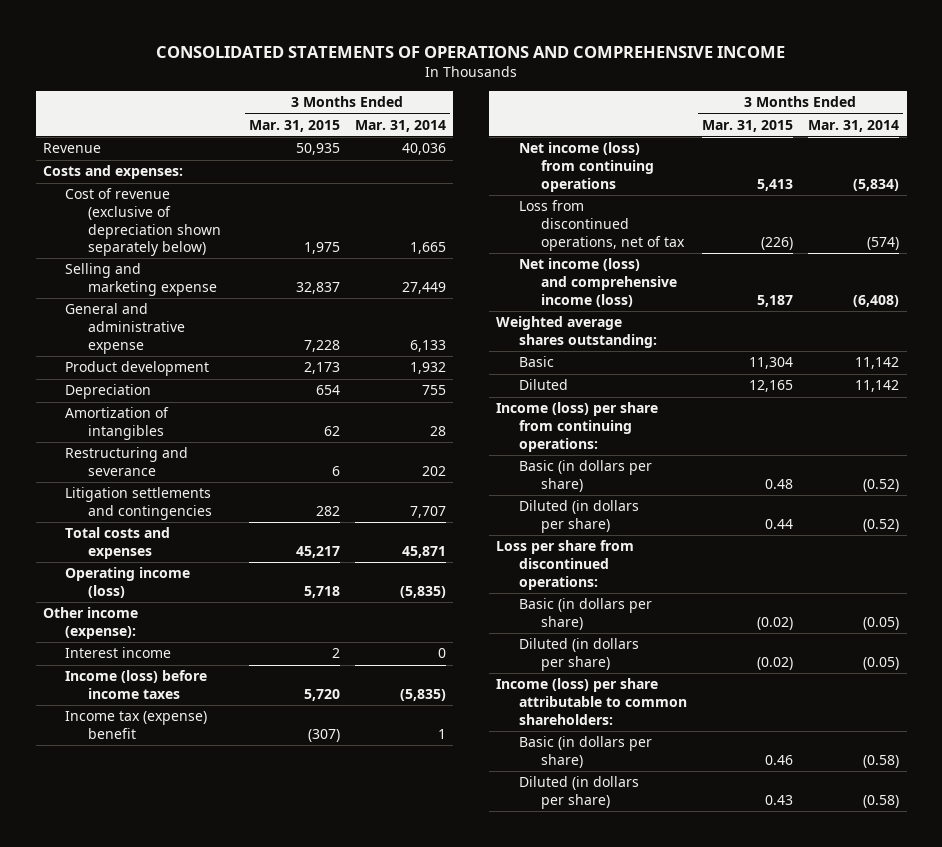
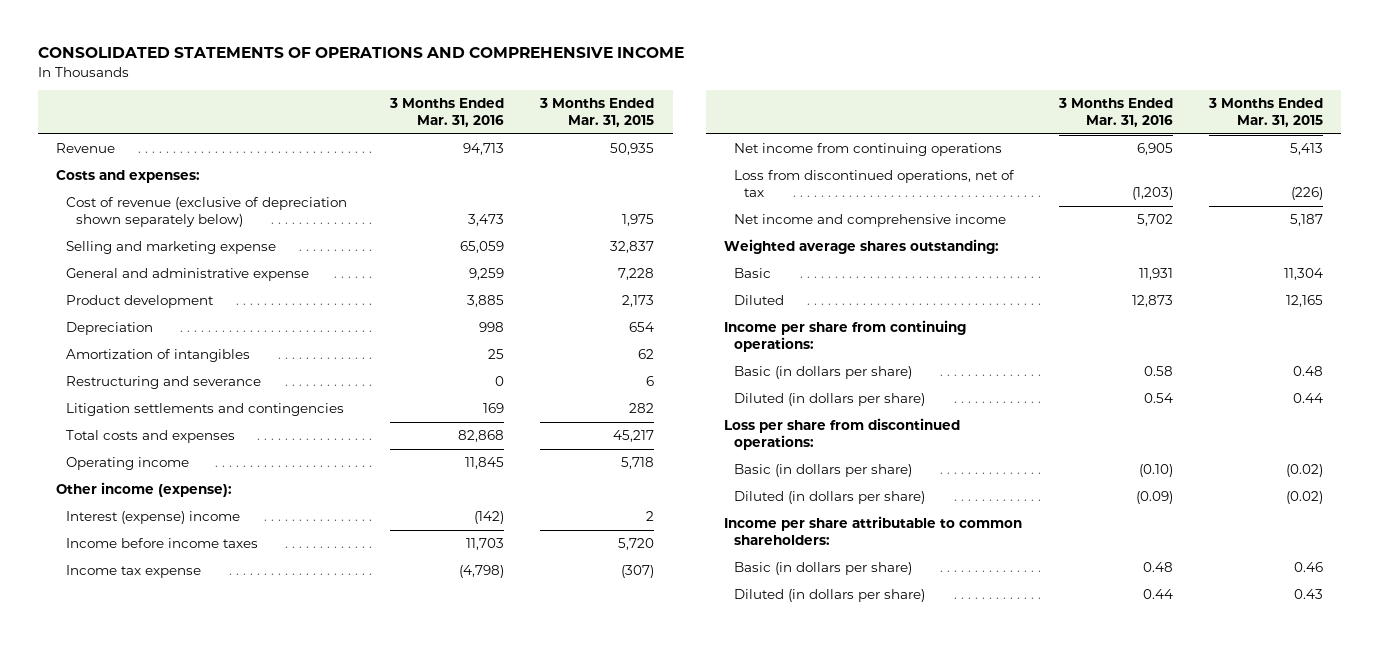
[354,119,446,132] Mar. 31, 2014 -> none
none -> [389,98,505,128] 3 Months Ended Mar. 31, 2016
[65,567,191,599] Operating income (loss) -> [65,457,189,471] Operating income
[65,647,172,659] Interest income -> [65,511,240,525] Interest (expense) income
[65,670,208,700] Income (loss) before income taxes -> [65,538,258,549] Income before income taxes
[65,711,208,740] Income tax (expense) benefit -> [65,565,201,579] Income tax expense
[518,142,655,192] Net income (loss) from continuing operations -> [734,143,1003,157] Net income from continuing operations
[518,258,678,307] Net income (loss) and comprehensive income (loss) -> [734,214,1007,228] Net income and comprehensive income
[496,402,659,452] Income (loss) per share from continuing operations: -> [724,320,967,353] Income per share from continuing operations:
[496,678,687,725] Income (loss) per share attributable to common shareholders: -> [724,516,1023,546] Income per share attributable to common shareholders:

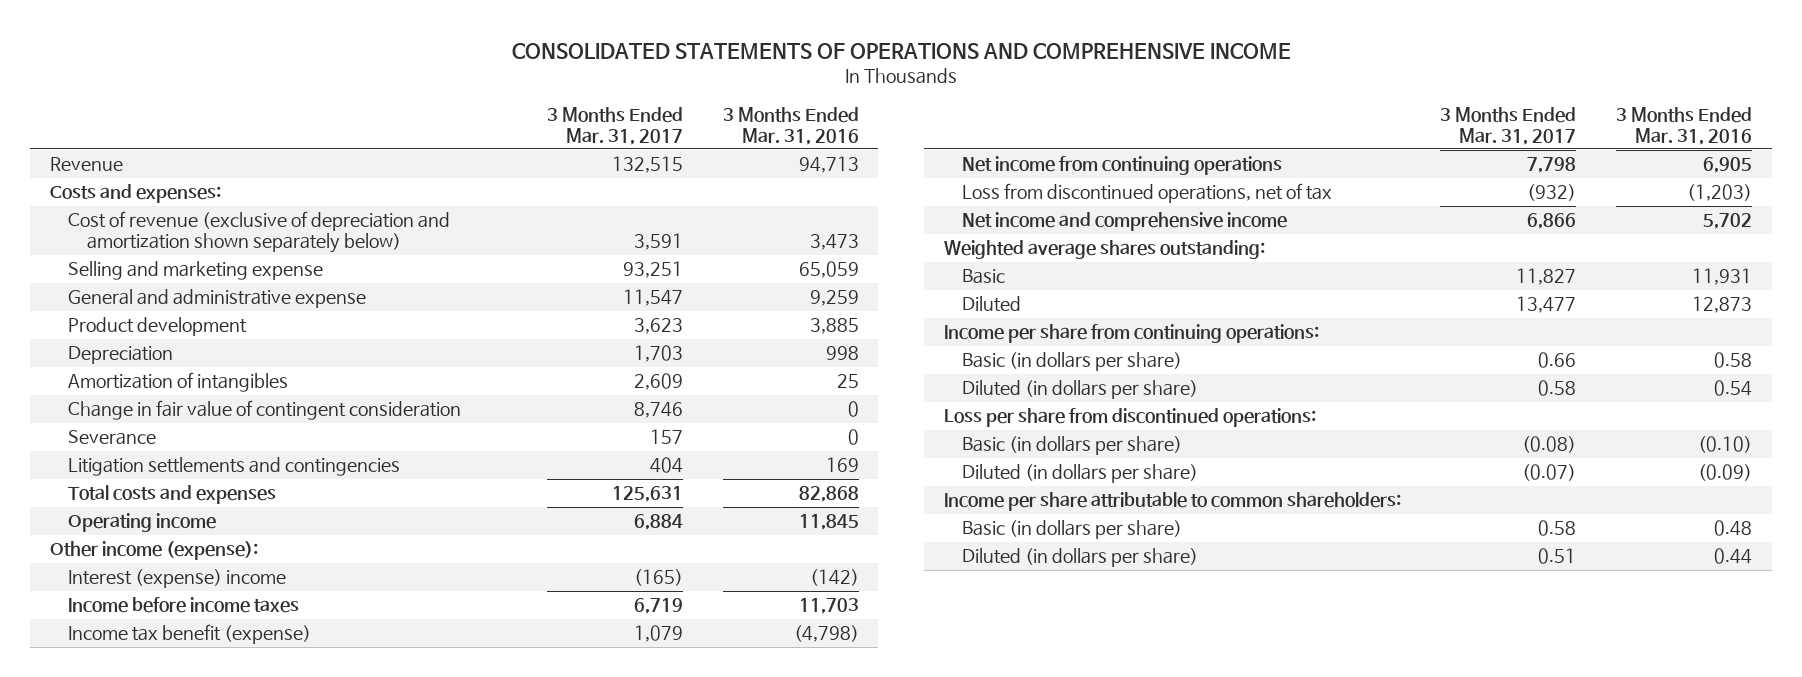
[539,98,655,128] 3 Months Ended Mar. 31, 2015 -> none
none -> [546,106,683,145] 3 Months Ended Mar. 31, 2017
[65,197,347,228] Cost of revenue (exclusive of depreciation shown separately below) -> [68,211,451,254] Cost of revenue (exclusive of depreciation and amortization shown separately below)
[65,376,261,390] Restructuring and severance -> none
none -> [68,400,462,421] Change in fair value of contingent consideration
none -> [68,430,157,446] Severance
[65,565,201,579] Income tax expense -> [68,624,312,645] Income tax benefit (expense)

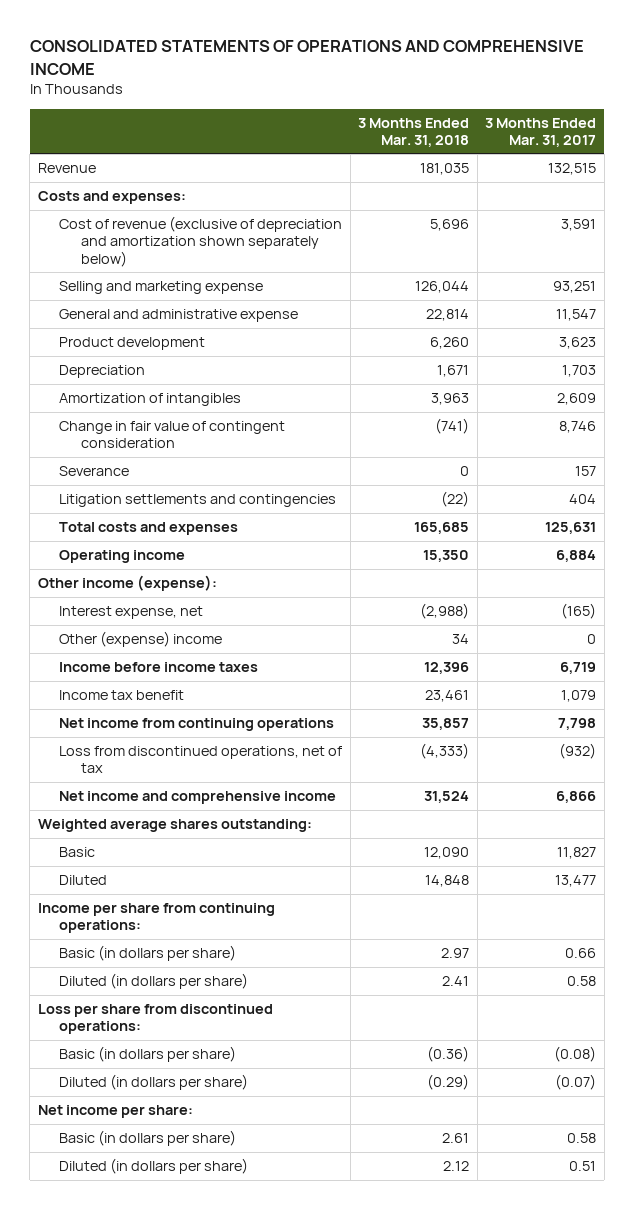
[722,106,859,145] 3 Months Ended Mar. 31, 2016 -> none
none -> [358,117,470,147] 3 Months Ended Mar. 31, 2018
[68,569,287,589] Interest (expense) income -> [59,606,204,620] Interest expense, net
none -> [59,631,223,648] Other (expense) income
[68,624,312,645] Income tax benefit (expense) -> [59,690,185,701] Income tax benefit
[943,492,1401,512] Income per share attributable to common shareholders: -> [37,1105,193,1119] Net income per share:

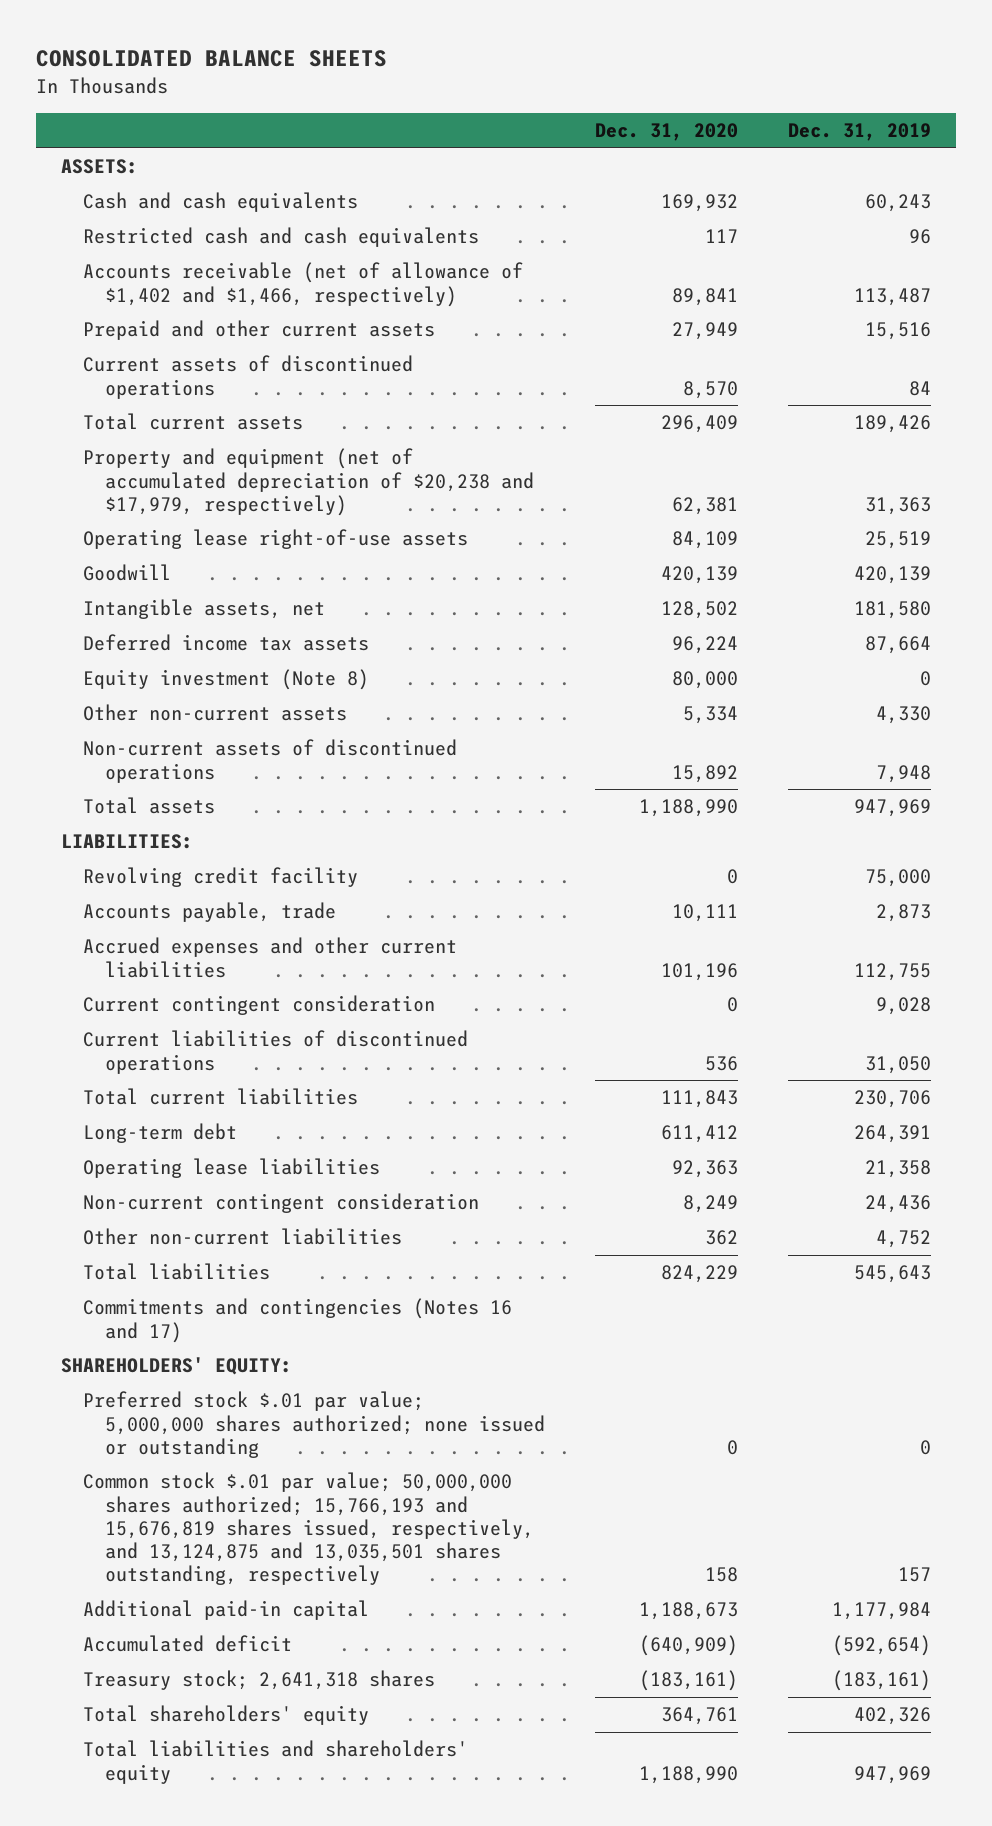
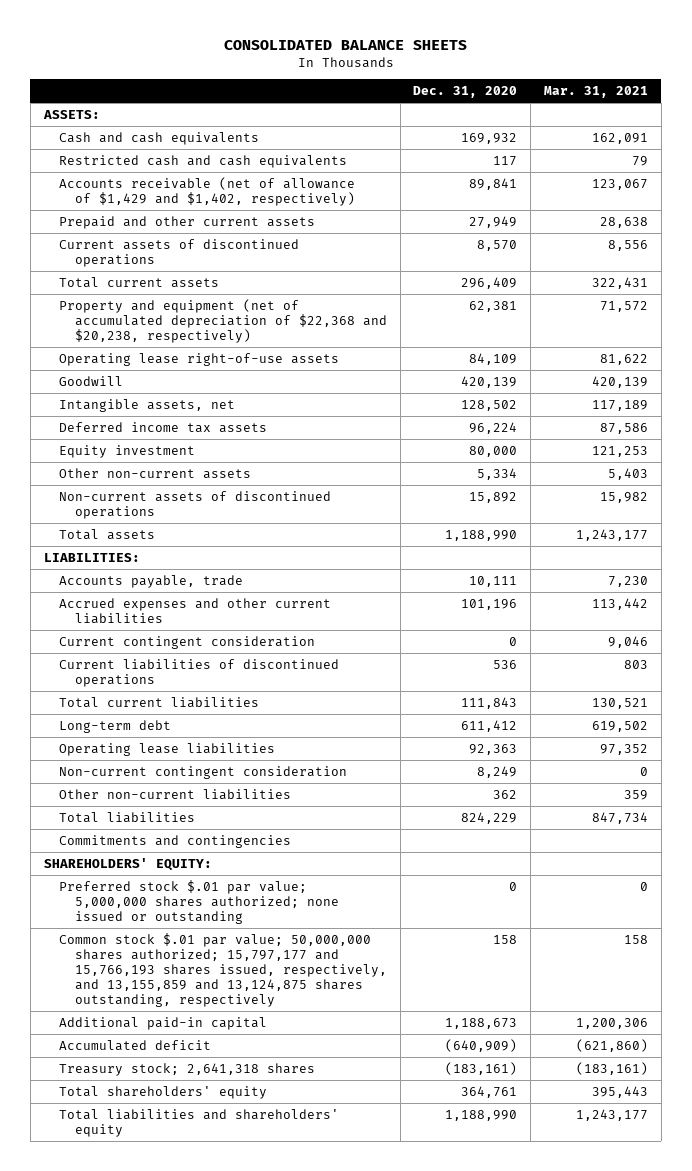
[788,122,932,141] Dec. 31, 2019 -> none
none -> [543,86,648,99] Mar. 31, 2021
[82,262,523,307] Accounts receivable (net of allowance of $1,402 and $1,466, respectively) -> [59,177,356,206] Accounts receivable (net of allowance of $1,429 and $1,402, respectively)
[82,448,535,516] Property and equipment (net of accumulated depreciation of $20,238 and $17,979, respectively) -> [59,299,387,343] Property and equipment (net of accumulated depreciation of $22,368 and $20,238, respectively)
[82,669,369,691] Equity investment (Note 8) -> [59,445,196,459] Equity investment
[82,867,358,888] Revolving credit facility -> none
[82,1298,512,1343] Commitments and contingencies (Notes 16 and 17) -> [59,835,292,849] Commitments and contingencies
[82,1472,535,1585] Common stock $.01 par value; 50,000,000 shares authorized; 15,766,193 and 15,676,819 shares issued, respectively, and 13,124,875 and 13,035,501 shares outstanding, respectively -> [59,933,387,1007] Common stock $.01 par value; 50,000,000 shares authorized; 15,797,177 and 15,766,193 shares issued, respectively, and 13,155,859 and 13,124,875 shares outstanding, respectively

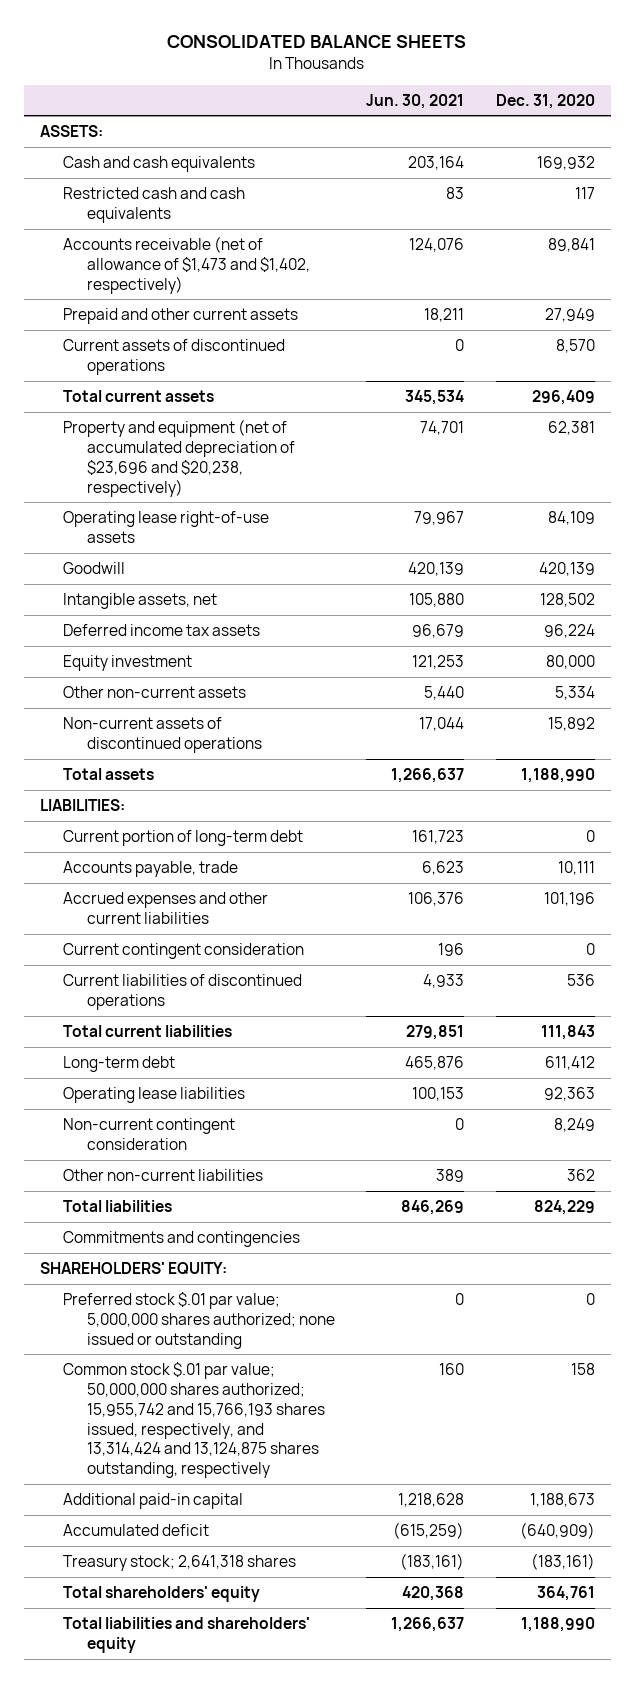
[543,86,648,99] Mar. 31, 2021 -> none
none -> [366,93,465,109] Jun. 30, 2021
[59,177,356,206] Accounts receivable (net of allowance of $1,429 and $1,402, respectively) -> [63,236,310,294] Accounts receivable (net of allowance of $1,473 and $1,402, respectively)
[59,299,387,343] Property and equipment (net of accumulated depreciation of $22,368 and $20,238, respectively) -> [63,419,295,497] Property and equipment (net of accumulated depreciation of $23,696 and $20,238, respectively)
none -> [63,830,304,847] Current portion of long-term debt
[59,933,387,1007] Common stock $.01 par value; 50,000,000 shares authorized; 15,797,177 and 15,766,193 shares issued, respectively, and 13,155,859 and 13,124,875 shares outstanding, respectively -> [63,1362,325,1479] Common stock $.01 par value; 50,000,000 shares authorized; 15,955,742 and 15,766,193 shares issued, respectively, and 13,314,424 and 13,124,875 shares outstanding, respectively

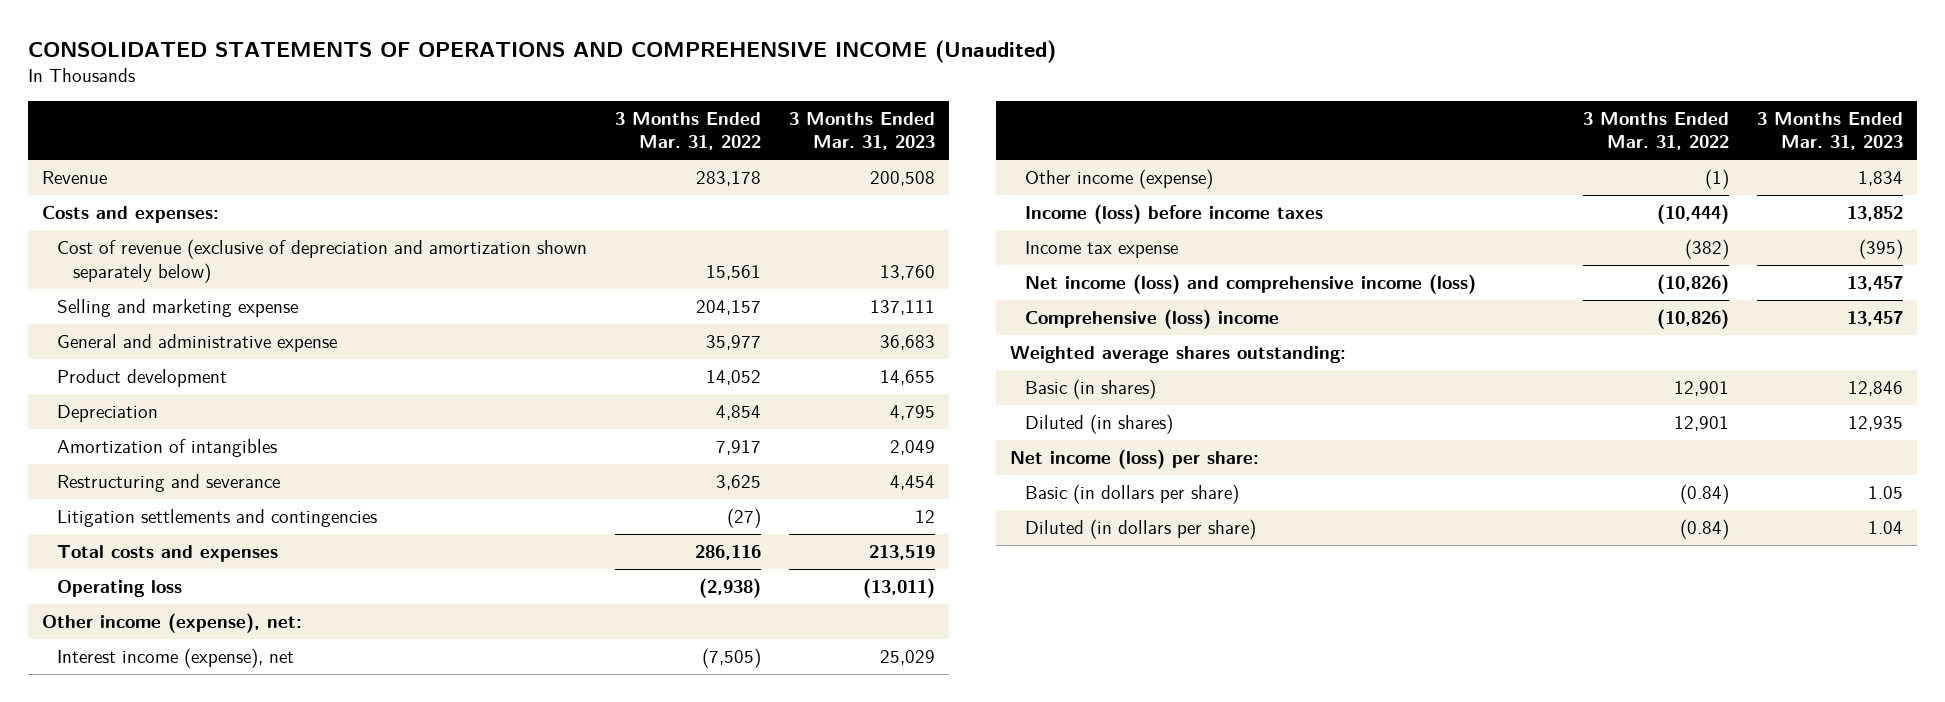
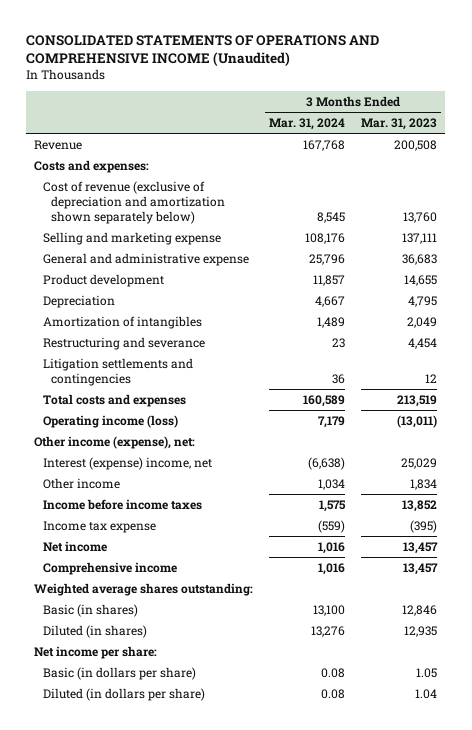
[615,111,762,151] 3 Months Ended Mar. 31, 2022 -> none
none -> [269,117,346,130] Mar. 31, 2024
[57,580,183,598] Operating loss -> [42,414,178,428] Operating income (loss)
[57,648,295,669] Interest income (expense), net -> [42,456,212,470] Interest (expense) income, net
[1025,169,1214,190] Other income (expense) -> [42,477,120,489] Other income
[1025,204,1324,225] Income (loss) before income taxes -> [42,498,202,510] Income before income taxes
[1025,274,1477,295] Net income (loss) and comprehensive income (loss) -> [42,540,107,552] Net income
[1025,309,1280,330] Comprehensive (loss) income -> [42,561,177,575] Comprehensive income
[1009,449,1259,470] Net income (loss) per share: -> [34,645,158,659] Net income per share:

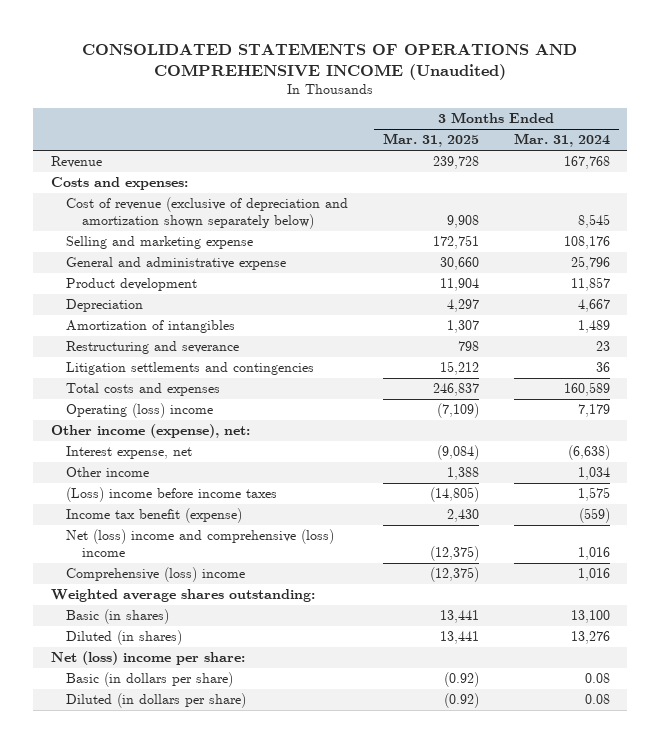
[361,117,438,130] Mar. 31, 2023 -> none
none -> [382,133,479,148] Mar. 31, 2025
[42,414,178,428] Operating income (loss) -> [66,403,214,419] Operating (loss) income
[42,456,212,470] Interest (expense) income, net -> [66,446,193,460] Interest expense, net
[42,498,202,510] Income before income taxes -> [66,487,278,503] (Loss) income before income taxes
[42,520,156,533] Income tax expense -> [66,508,243,524] Income tax benefit (expense)
[42,540,107,552] Net income -> [66,529,335,557] Net (loss) income and comprehensive (loss) income
[42,561,177,575] Comprehensive income -> [66,567,246,583] Comprehensive (loss) income
[34,645,158,659] Net income per share: -> [50,651,245,666] Net (loss) income per share:

